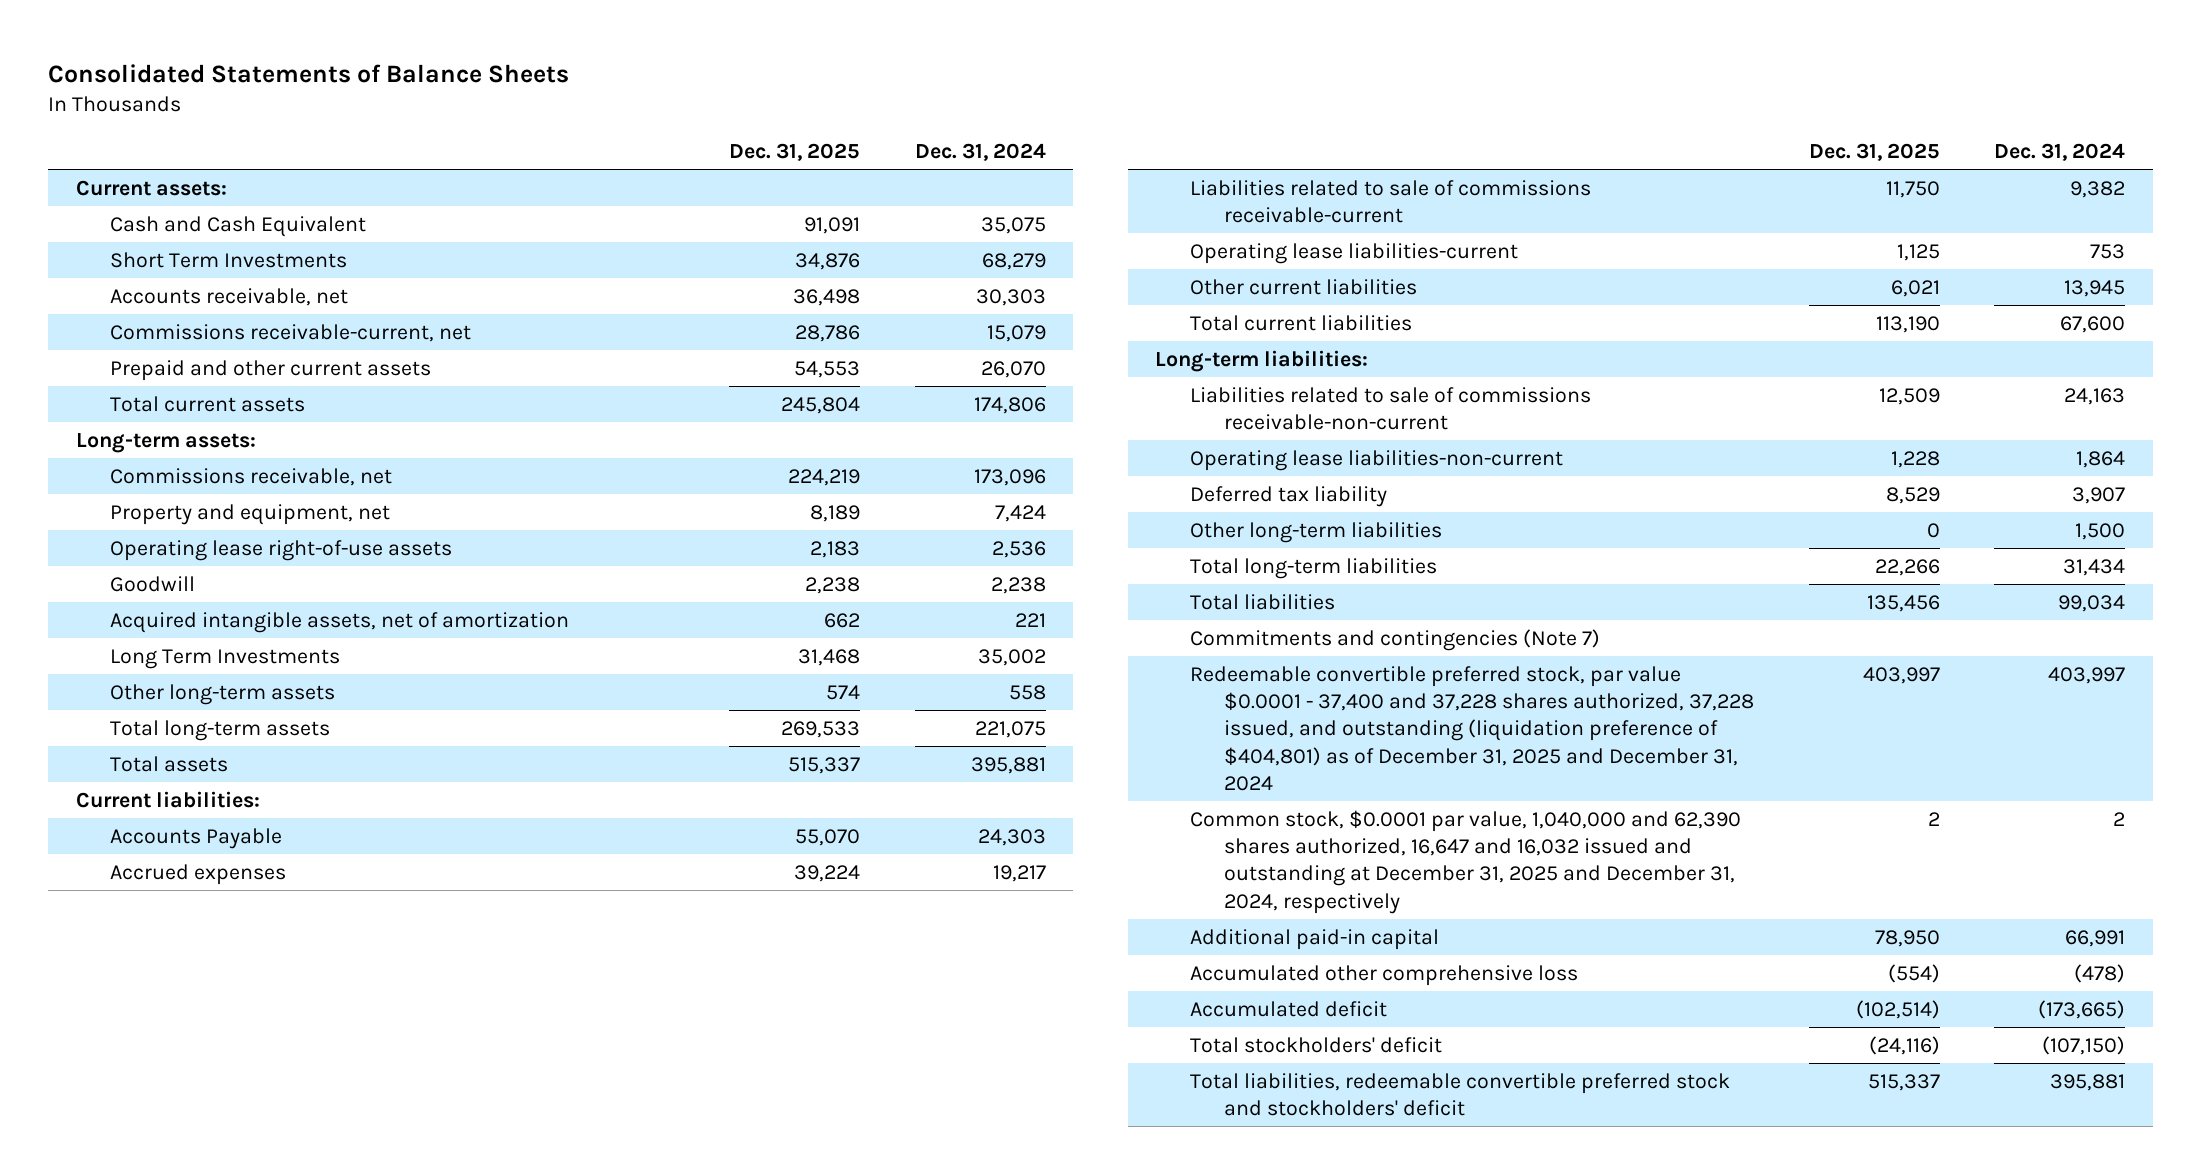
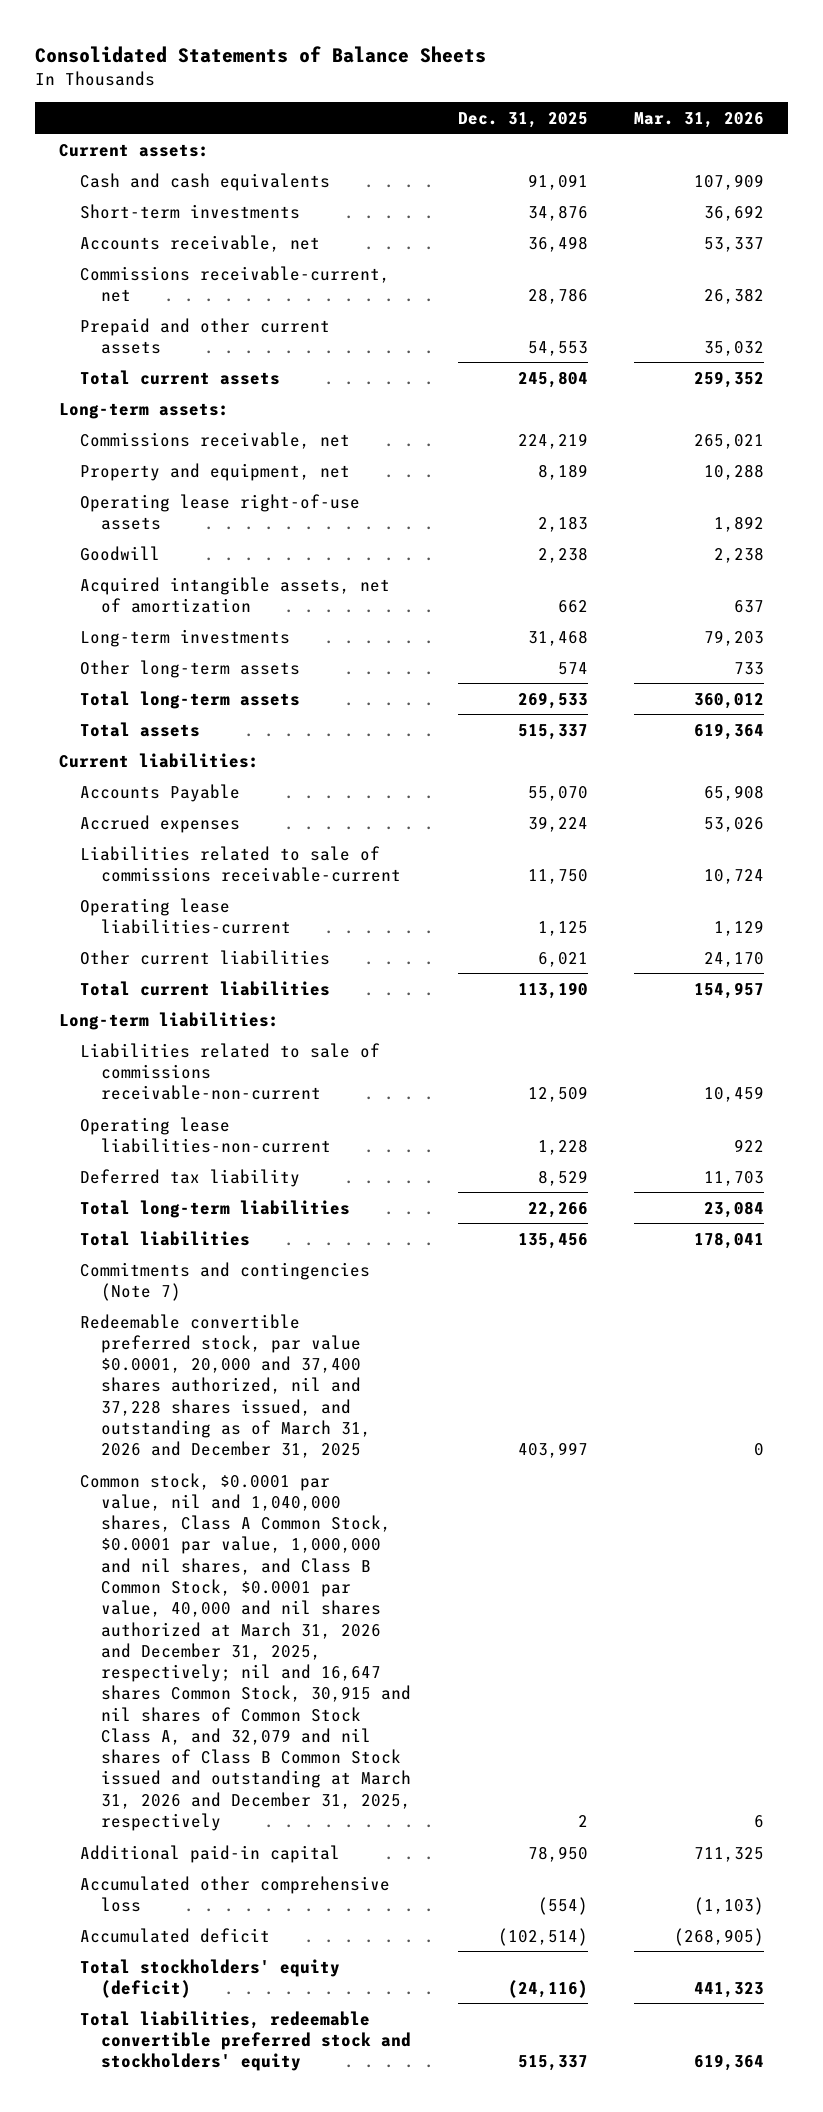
[915,142,1047,161] Dec. 31, 2024 -> none
none -> [634,111,765,128] Mar. 31, 2026
[110,215,367,237] Cash and Cash Equivalent -> [79,172,330,191] Cash and cash equivalents
[110,251,348,268] Short Term Investments -> [79,203,300,219] Short-term investments
[110,648,341,669] Long Term Investments -> [79,628,290,647] Long-term investments
[1189,521,1442,543] Other long-term liabilities -> none
[1189,665,1755,792] Redeemable convertible preferred stock, par value $0.0001 - 37,400 and 37,228 shares authorized, 37,228 issued, and outstanding (liquidation preference of $404,801) as of December 31, 2025 and December 31, 2024 -> [79,1313,372,1459] Redeemable convertible preferred stock, par value $0.0001, 20,000 and 37,400 shares authorized, nil and 37,228 shares issued, and outstanding as of March 31, 2026 and December 31, 2025
[1189,809,1741,914] Common stock, $0.0001 par value, 1,040,000 and 62,390 shares authorized, 16,647 and 16,032 issued and outstanding at December 31, 2025 and December 31, 2024, respectively -> [79,1472,412,1832] Common stock, $0.0001 par value, nil and 1,040,000 shares, Class A Common Stock, $0.0001 par value, 1,000,000 and nil shares, and Class B Common Stock, $0.0001 par value, 40,000 and nil shares authorized at March 31, 2026 and December 31, 2025, respectively; nil and 16,647 shares Common Stock, 30,915 and nil shares of Common Stock Class A, and 32,079 and nil shares of Class B Common Stock issued and outstanding at March 31, 2026 and December 31, 2025, respectively
[1189,1036,1442,1053] Total stockholders' deficit -> [79,1958,340,1998] Total stockholders' equity (deficit)
[1189,1072,1730,1117] Total liabilities, redeemable convertible preferred stock and stockholders' deficit -> [79,2010,412,2072] Total liabilities, redeemable convertible preferred stock and stockholders' equity

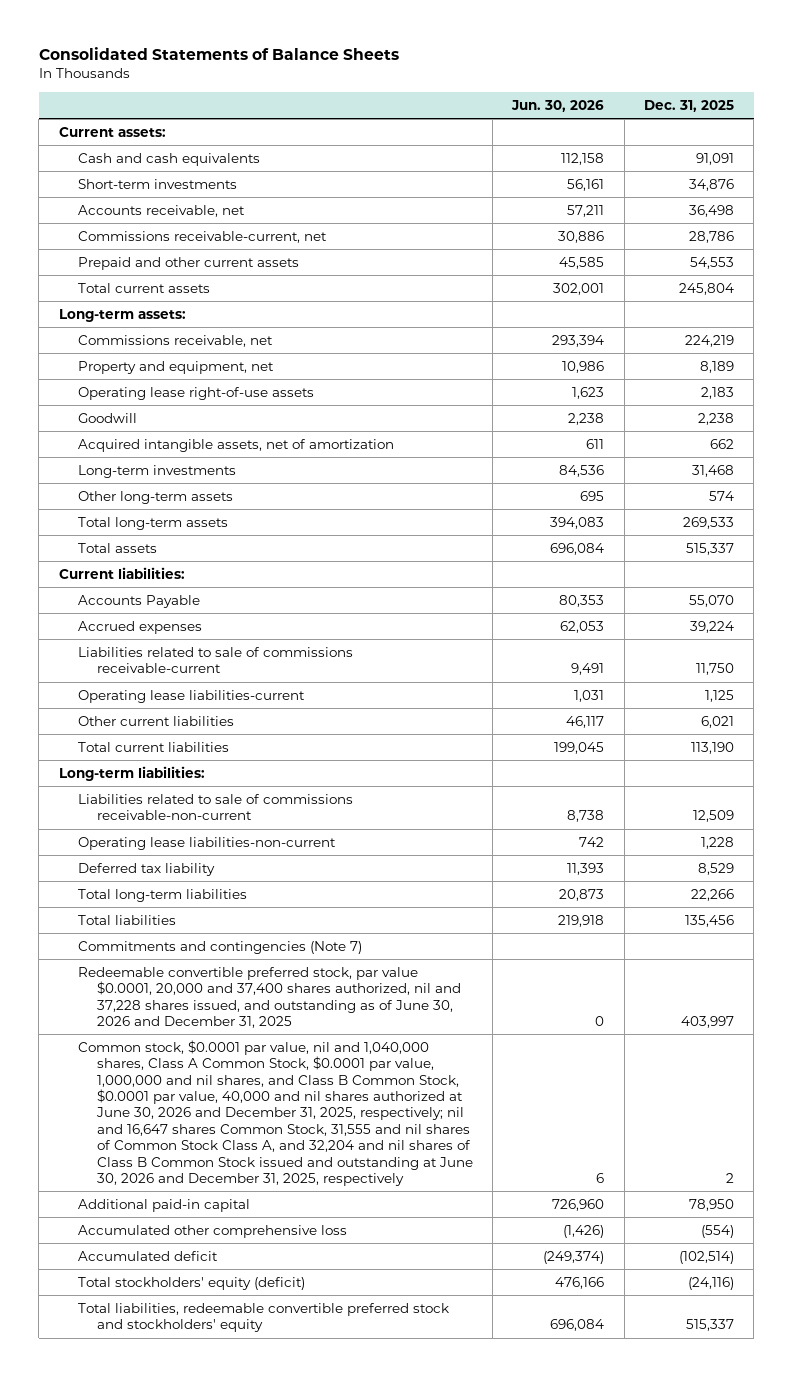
[634,111,765,128] Mar. 31, 2026 -> none
none -> [511,99,605,112] Jun. 30, 2026
[79,1313,372,1459] Redeemable convertible preferred stock, par value $0.0001, 20,000 and 37,400 shares authorized, nil and 37,228 shares issued, and outstanding as of March 31, 2026 and December 31, 2025 -> [77,966,461,1029] Redeemable convertible preferred stock, par value $0.0001, 20,000 and 37,400 shares authorized, nil and 37,228 shares issued, and outstanding as of June 30, 2026 and December 31, 2025
[79,1472,412,1832] Common stock, $0.0001 par value, nil and 1,040,000 shares, Class A Common Stock, $0.0001 par value, 1,000,000 and nil shares, and Class B Common Stock, $0.0001 par value, 40,000 and nil shares authorized at March 31, 2026 and December 31, 2025, respectively; nil and 16,647 shares Common Stock, 30,915 and nil shares of Common Stock Class A, and 32,079 and nil shares of Class B Common Stock issued and outstanding at March 31, 2026 and December 31, 2025, respectively -> [77,1039,473,1186] Common stock, $0.0001 par value, nil and 1,040,000 shares, Class A Common Stock, $0.0001 par value, 1,000,000 and nil shares, and Class B Common Stock, $0.0001 par value, 40,000 and nil shares authorized at June 30, 2026 and December 31, 2025, respectively; nil and 16,647 shares Common Stock, 31,555 and nil shares of Common Stock Class A, and 32,204 and nil shares of Class B Common Stock issued and outstanding at June 30, 2026 and December 31, 2025, respectively

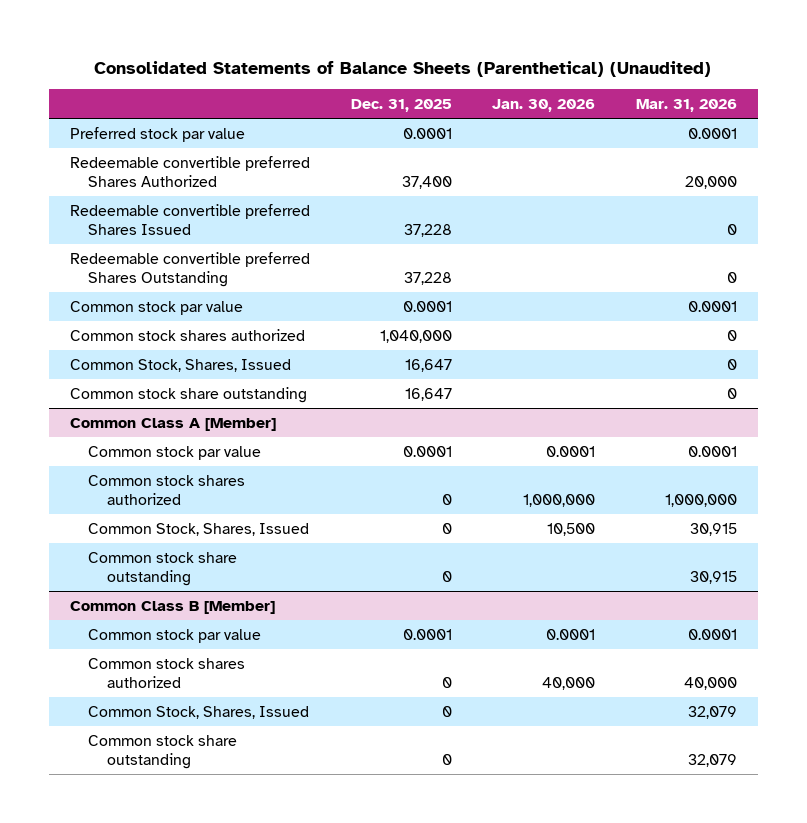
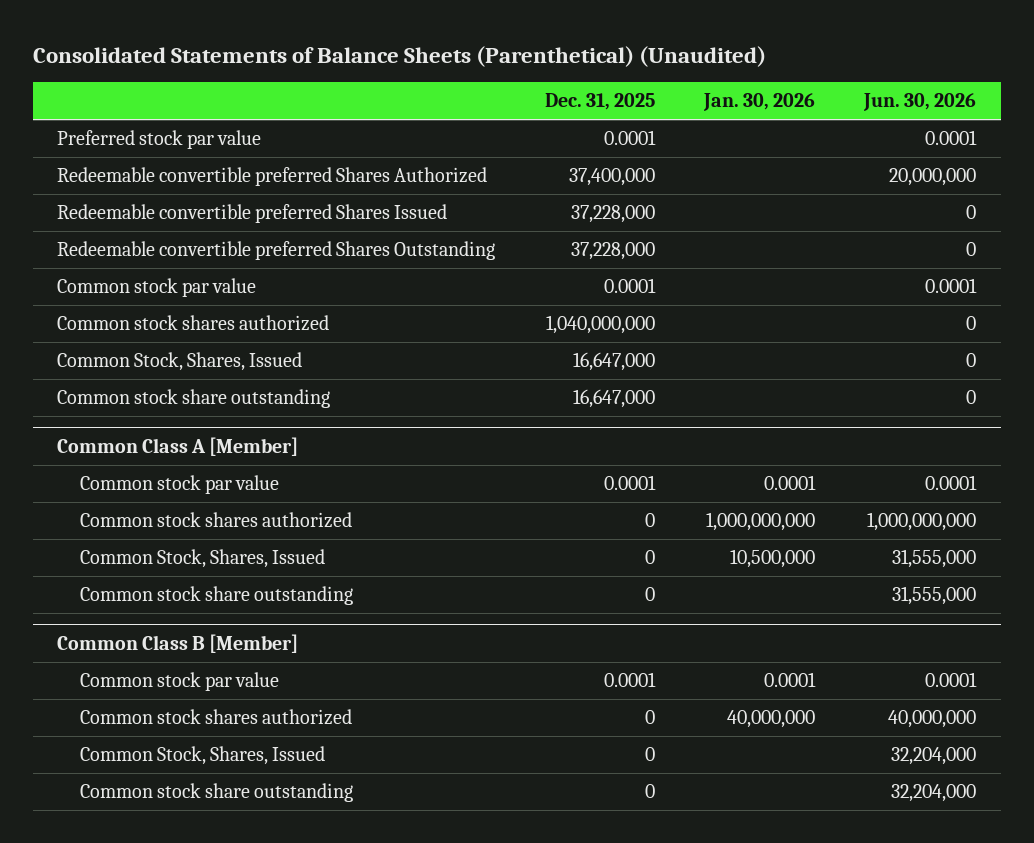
[636,98,738,112] Mar. 31, 2026 -> none
none -> [863,93,977,112] Jun. 30, 2026
[401,175,452,189] 37,400 -> [568,168,655,187] 37,400,000
[403,223,452,237] 37,228 -> [570,205,655,224] 37,228,000
[403,271,452,285] 37,228 -> [570,242,655,261] 37,228,000
[379,329,452,343] 1,040,000 -> [545,315,655,335] 1,040,000,000
[404,358,452,372] 16,647 -> [572,352,655,372] 16,647,000
[404,387,452,401] 16,647 -> [572,389,655,409] 16,647,000
[523,493,596,507] 1,000,000 -> [706,512,816,532] 1,000,000,000
[547,522,596,536] 10,500 -> [730,549,816,569] 10,500,000
[542,676,596,690] 40,000 -> [727,710,816,729] 40,000,000

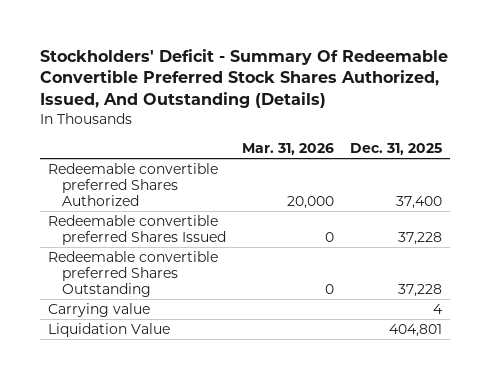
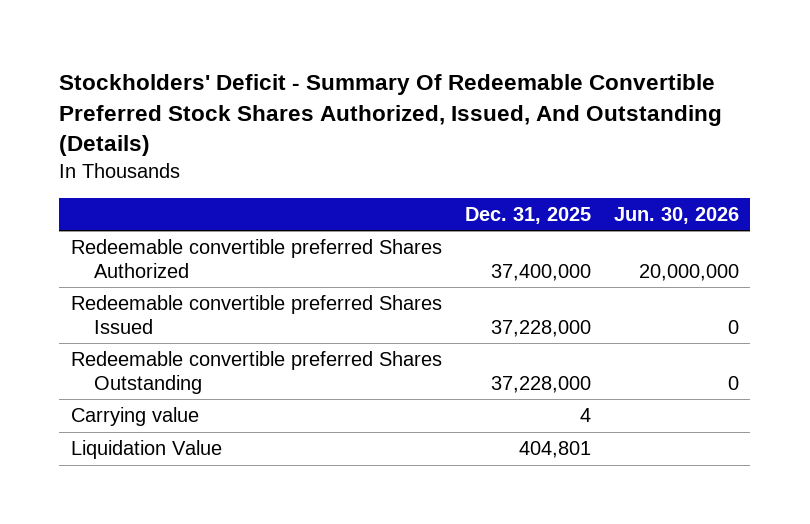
[242,143,335,156] Mar. 31, 2026 -> none
none -> [613,206,739,224] Jun. 30, 2026
[396,196,443,210] 37,400 -> [490,263,591,281] 37,400,000
[398,232,443,246] 37,228 -> [490,319,591,337] 37,228,000
[398,284,443,298] 37,228 -> [490,375,591,393] 37,228,000

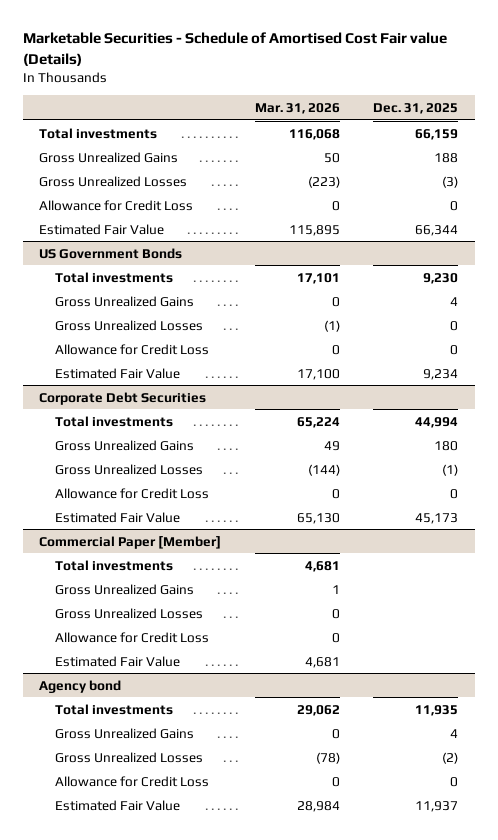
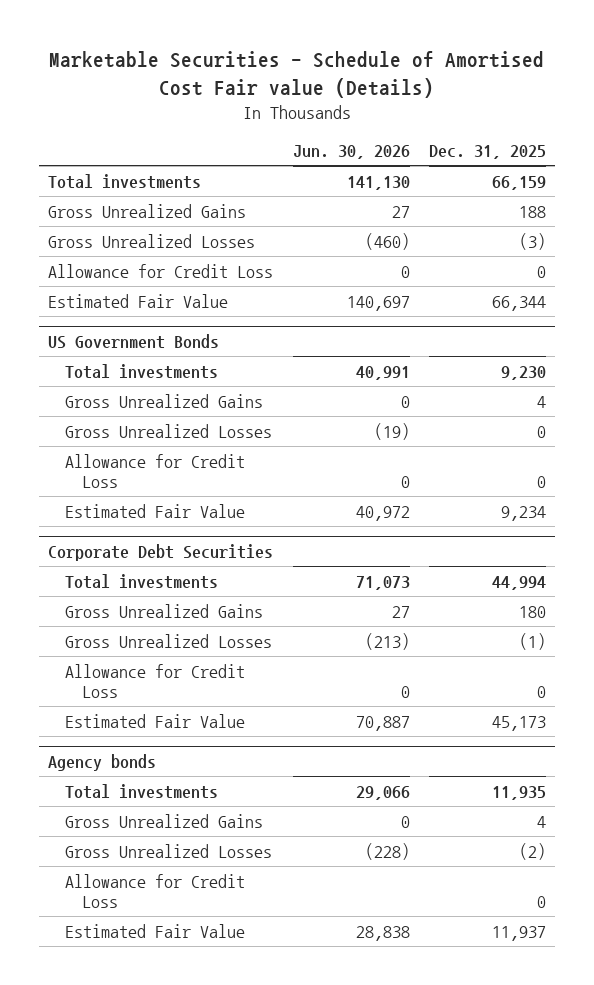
[254,102,340,114] Mar. 31, 2026 -> none
none -> [292,144,410,159] Jun. 30, 2026
[39,535,222,549] Commercial Paper [Member] -> none
[54,559,173,571] Total investments -> none
[54,583,194,595] Gross Unrealized Gains -> none
[54,607,203,619] Gross Unrealized Losses -> none
[54,631,209,643] Allowance for Credit Loss -> none
[54,655,180,667] Estimated Fair Value -> none
[39,679,122,693] Agency bond -> [48,753,157,771] Agency bonds

